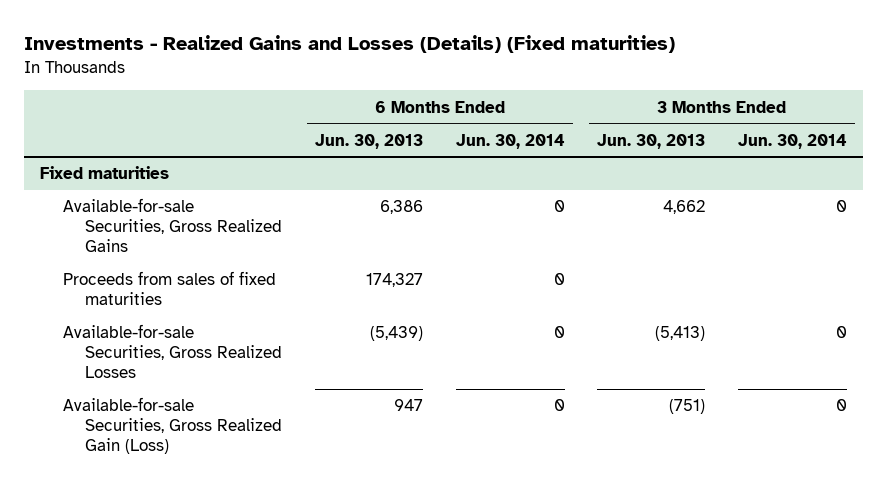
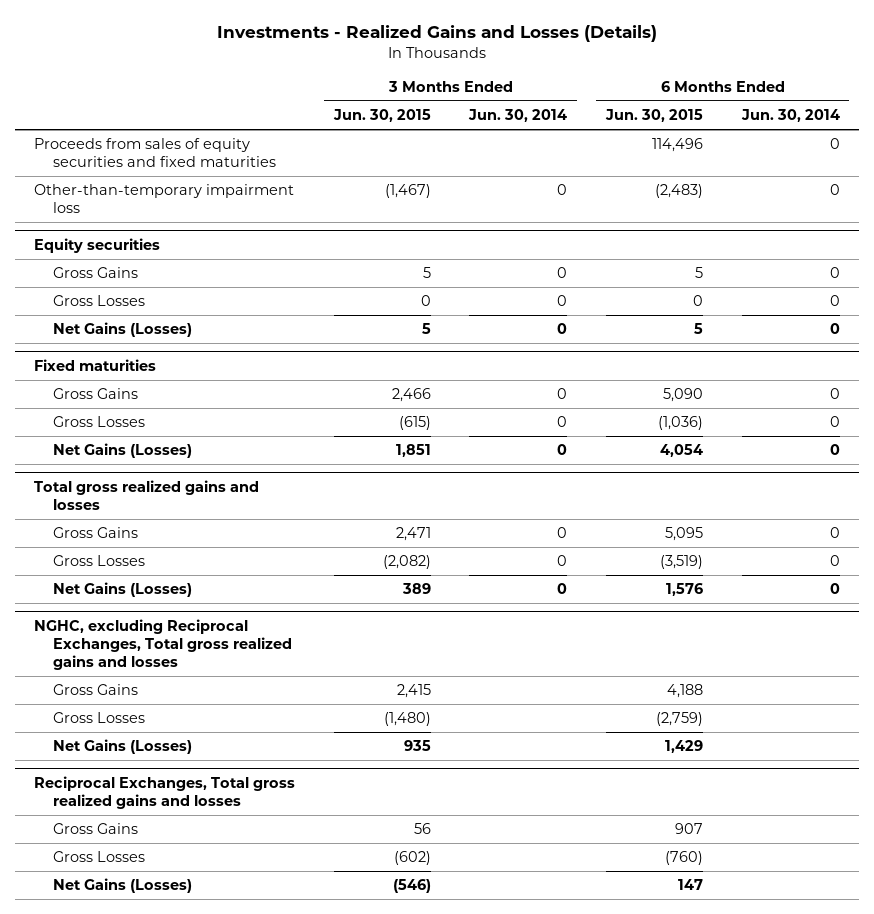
[23,35,675,54] Investments - Realized Gains and Losses (Details) (Fixed maturities) -> [216,24,657,42] Investments - Realized Gains and Losses (Details)
[314,133,423,149] Jun. 30, 2013 -> none
[597,133,706,149] Jun. 30, 2013 -> none
none -> [332,109,431,123] Jun. 30, 2015
none -> [605,109,704,123] Jun. 30, 2015
none -> [34,138,277,168] Proceeds from sales of equity securities and fixed maturities
none -> [34,184,295,214] Other-than-temporary impairment loss
none -> [34,238,161,254] Equity securities
none -> [53,267,139,279] Gross Gains
none -> [53,295,146,307] Gross Losses
none -> [53,322,193,338] Net Gains (Losses)
[62,271,276,306] Proceeds from sales of fixed maturities -> none
[62,198,283,253] Available-for-sale Securities, Gross Realized Gains -> [53,388,139,400] Gross Gains
[62,324,283,379] Available-for-sale Securities, Gross Realized Losses -> [53,416,146,428] Gross Losses
[62,397,283,455] Available-for-sale Securities, Gross Realized Gain (Loss) -> [53,443,193,459] Net Gains (Losses)
none -> [34,480,260,511] Total gross realized gains and losses
none -> [53,527,139,539] Gross Gains
none -> [53,555,146,567] Gross Losses
none -> [53,582,193,598] Net Gains (Losses)
none -> [34,619,293,670] NGHC, excluding Reciprocal Exchanges, Total gross realized gains and losses
none -> [53,684,139,696] Gross Gains
none -> [53,712,146,724] Gross Losses
none -> [53,739,193,755] Net Gains (Losses)
none -> [34,776,296,810] Reciprocal Exchanges, Total gross realized gains and losses
none -> [53,823,139,835] Gross Gains
none -> [53,851,146,863] Gross Losses
none -> [53,878,193,894] Net Gains (Losses)

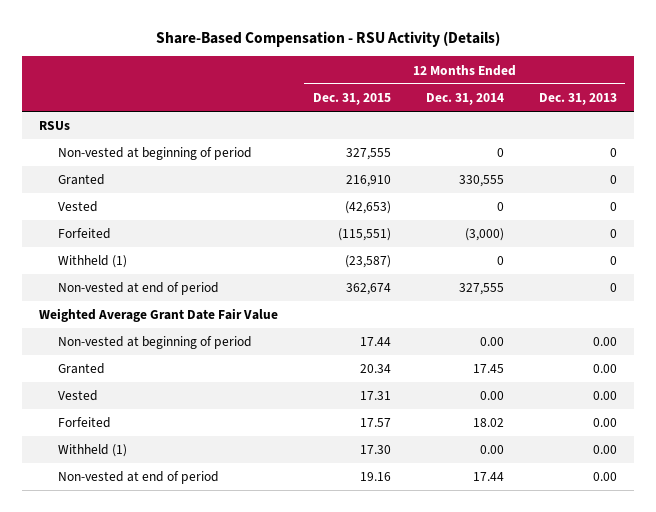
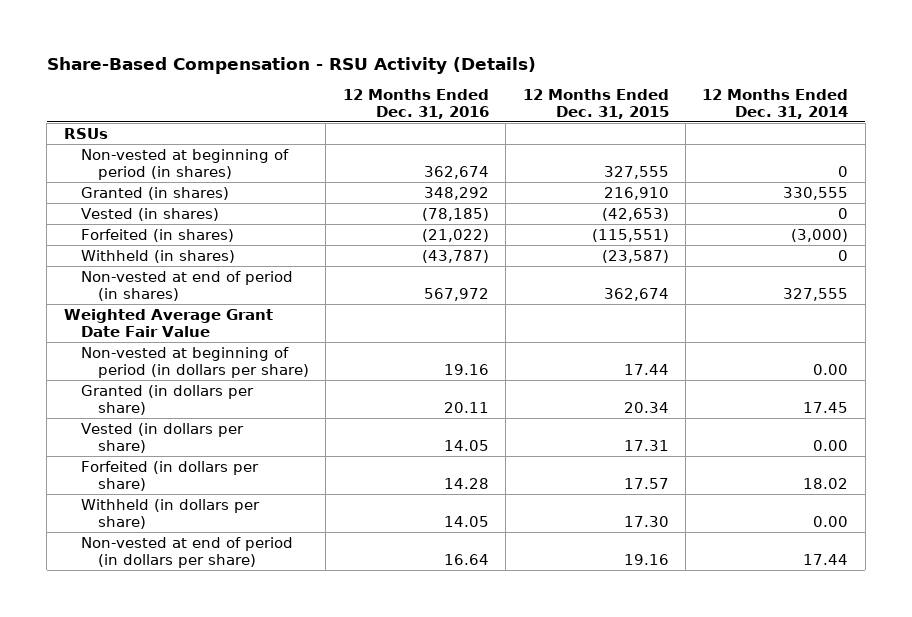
[538,92,617,105] Dec. 31, 2013 -> none
none -> [342,88,489,119] 12 Months Ended Dec. 31, 2016
[58,147,253,161] Non-vested at beginning of period -> [80,148,289,180] Non-vested at beginning of period (in shares)
[58,174,106,186] Granted -> [80,186,229,200] Granted (in shares)
[58,201,99,213] Vested -> [80,207,219,221] Vested (in shares)
[58,228,112,240] Forfeited -> [80,228,234,242] Forfeited (in shares)
[58,255,128,269] Withheld (1) -> [80,249,235,263] Withheld (in shares)
[58,282,220,296] Non-vested at end of period -> [80,270,293,301] Non-vested at end of period (in shares)
[58,336,253,350] Non-vested at beginning of period -> [80,346,309,378] Non-vested at beginning of period (in dollars per share)
[58,363,106,375] Granted -> [80,384,254,415] Granted (in dollars per share)
[58,390,99,402] Vested -> [80,422,244,453] Vested (in dollars per share)
[58,417,112,429] Forfeited -> [80,460,259,491] Forfeited (in dollars per share)
[58,444,128,458] Withheld (1) -> [80,498,260,529] Withheld (in dollars per share)
[58,471,220,485] Non-vested at end of period -> [80,536,293,568] Non-vested at end of period (in dollars per share)

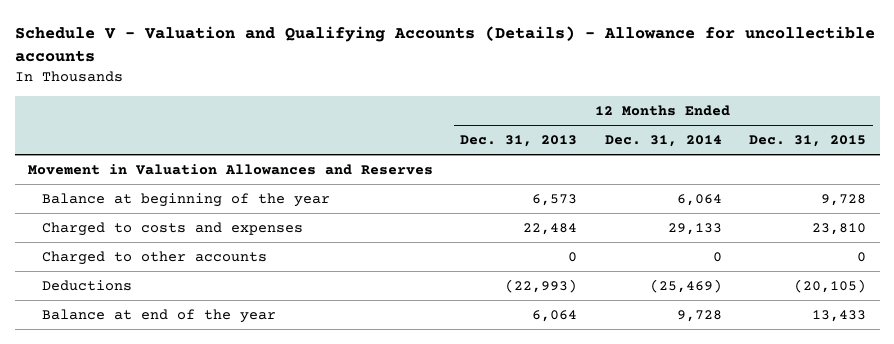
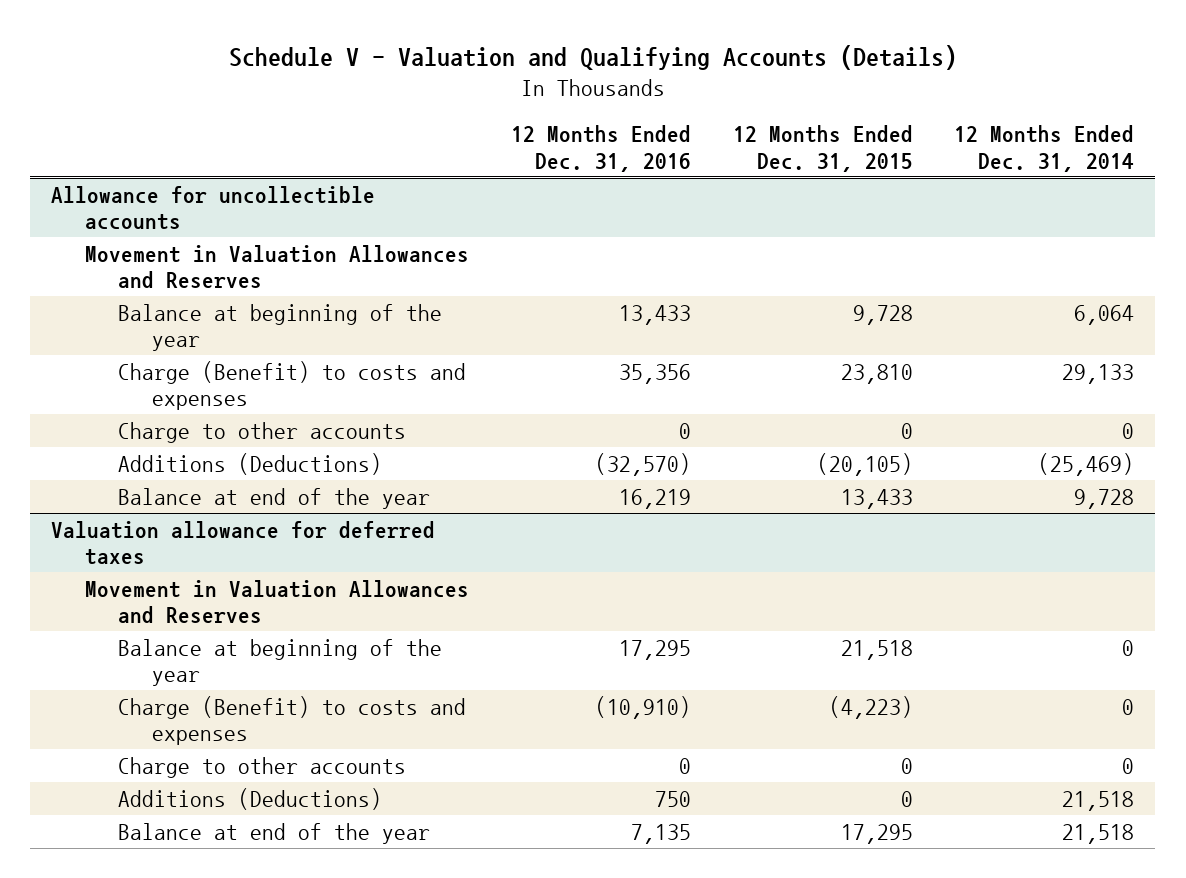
[14,25,875,63] Schedule V - Valuation and Qualifying Accounts (Details) - Allowance for uncollectible accounts -> [228,44,957,70] Schedule V - Valuation and Qualifying Accounts (Details)
[460,135,578,148] Dec. 31, 2013 -> none
none -> [510,125,691,172] 12 Months Ended Dec. 31, 2016
none -> [51,185,376,230] Allowance for uncollectible accounts
[42,221,304,236] Charged to costs and expenses -> [118,360,467,410] Charge (Benefit) to costs and expenses
[42,250,268,265] Charged to other accounts -> [118,421,407,443] Charge to other accounts
[42,279,133,291] Deductions -> [118,452,383,475] Additions (Deductions)
none -> [51,520,436,565] Valuation allowance for deferred taxes
none -> [84,579,469,623] Movement in Valuation Allowances and Reserves
none -> [118,638,443,686] Balance at beginning of the year
none -> [118,695,467,745] Charge (Benefit) to costs and expenses
none -> [118,756,407,778] Charge to other accounts
none -> [118,787,383,810] Additions (Deductions)
none -> [118,822,431,844] Balance at end of the year

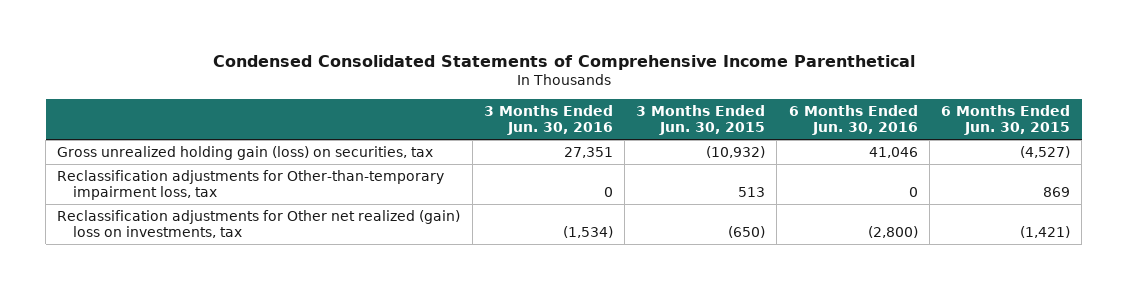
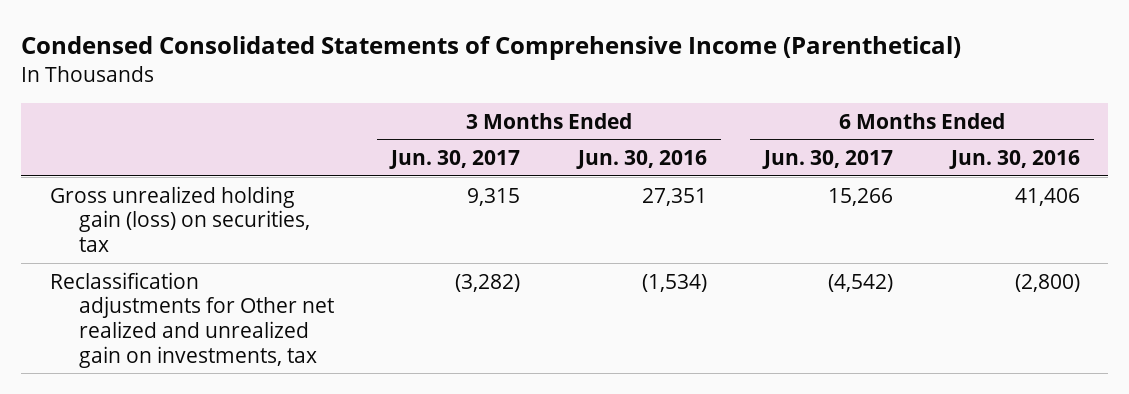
[212,54,915,70] Condensed Consolidated Statements of Comprehensive Income Parenthetical -> [20,35,961,60] Condensed Consolidated Statements of Comprehensive Income (Parenthetical)
[636,105,766,136] 3 Months Ended Jun. 30, 2015 -> none
[941,105,1071,136] 6 Months Ended Jun. 30, 2015 -> none
none -> [389,150,521,170] Jun. 30, 2017
none -> [762,150,894,170] Jun. 30, 2017
[57,170,445,201] Reclassification adjustments for Other-than-temporary impairment loss, tax -> none
[868,147,918,159] 41,046 -> [1014,187,1080,206] 41,406
[57,210,461,239] Reclassification adjustments for Other net realized (gain) loss on investments, tax -> [49,271,334,368] Reclassification adjustments for Other net realized and unrealized gain on investments, tax

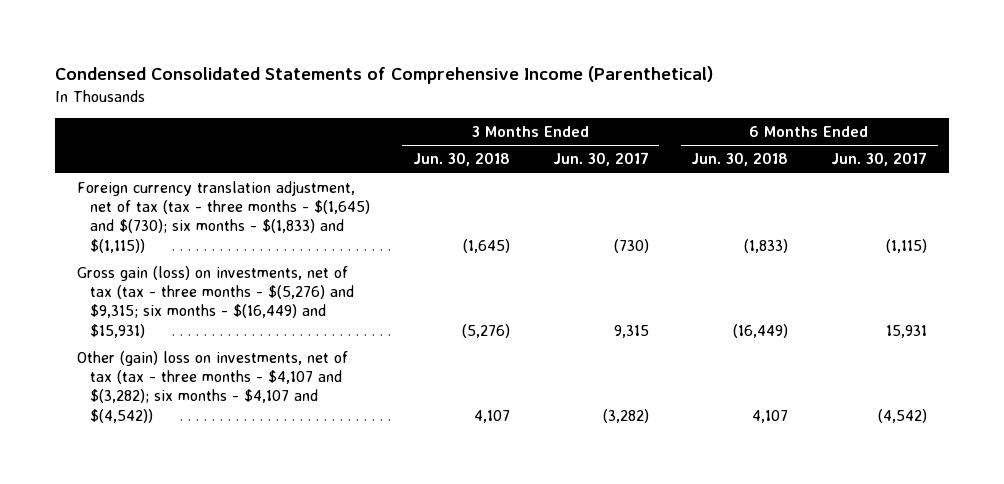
[575,150,707,170] Jun. 30, 2016 -> none
[948,150,1080,170] Jun. 30, 2016 -> none
none -> [412,152,510,167] Jun. 30, 2018
none -> [691,152,789,167] Jun. 30, 2018
none -> [76,181,371,253] Foreign currency translation adjustment, net of tax (tax - three months - $(1,645) and $(730); six months - $(1,833) and $(1,115))
[49,185,310,253] Gross unrealized holding gain (loss) on securities, tax -> [76,266,355,338] Gross gain (loss) on investments, net of tax (tax - three months - $(5,276) and $9,315; six months - $(16,449) and $15,931)
[828,187,894,206] 15,266 -> [886,324,928,338] 15,931
[49,271,334,368] Reclassification adjustments for Other net realized and unrealized gain on investments, tax -> [76,351,348,423] Other (gain) loss on investments, net of tax (tax - three months - $4,107 and $(3,282); six months - $4,107 and $(4,542))

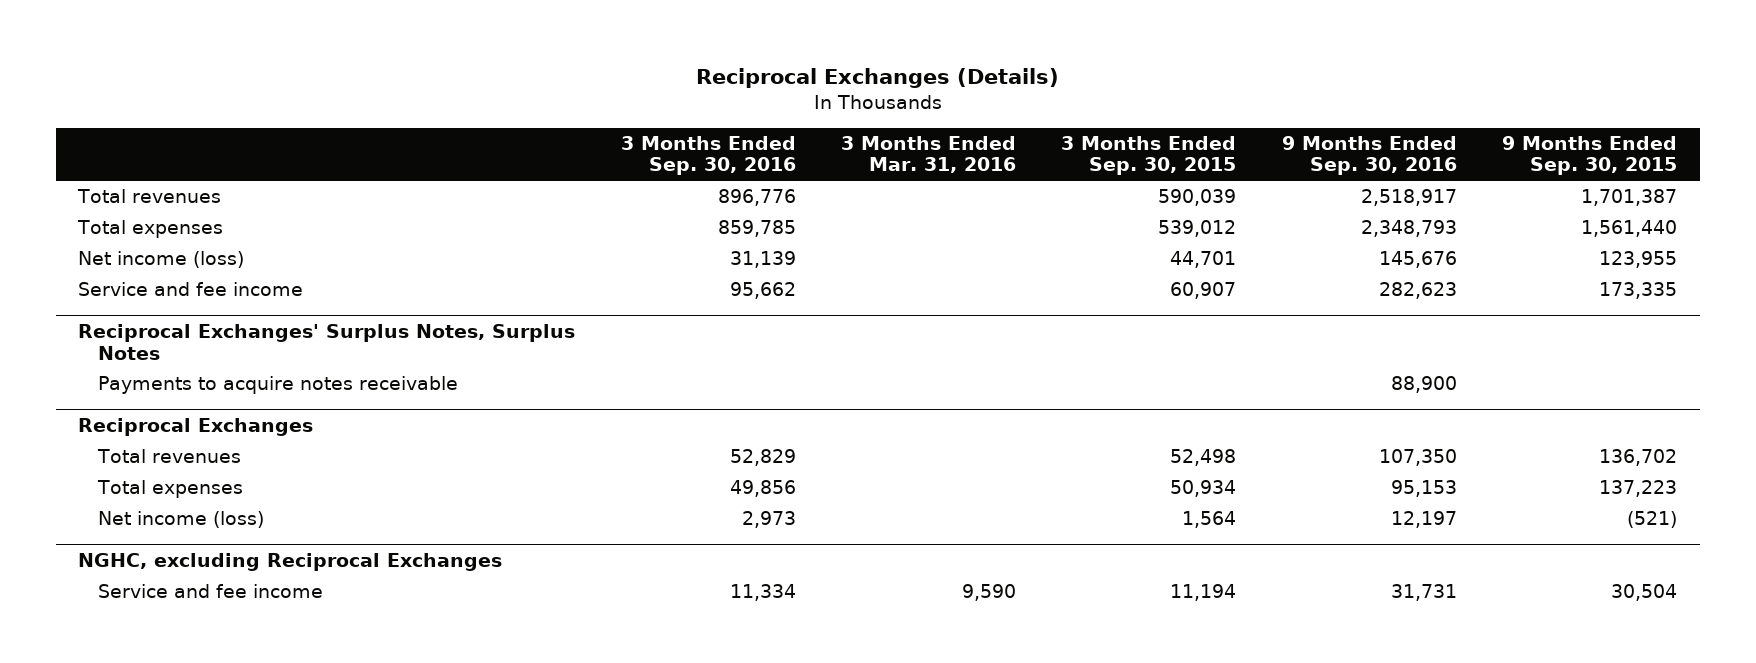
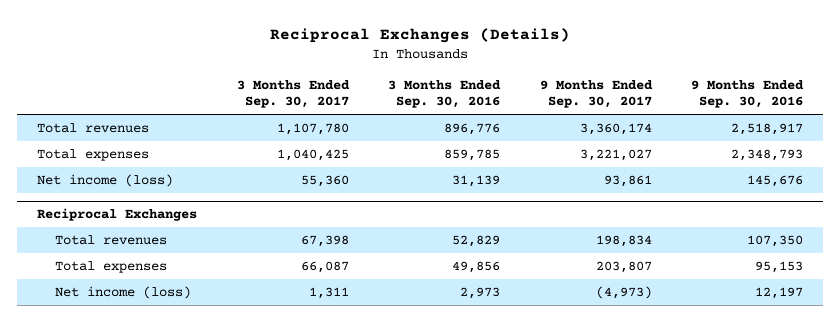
[841,135,1017,174] 3 Months Ended Mar. 31, 2016 -> none
[1061,135,1237,176] 3 Months Ended Sep. 30, 2015 -> none
[1502,135,1678,176] 9 Months Ended Sep. 30, 2015 -> none
none -> [236,80,350,109] 3 Months Ended Sep. 30, 2017
none -> [539,80,653,109] 9 Months Ended Sep. 30, 2017
[78,282,304,297] Service and fee income -> none
[78,324,576,360] Reciprocal Exchanges' Surplus Notes, Surplus Notes -> none
[98,376,459,395] Payments to acquire notes receivable -> none
[78,553,503,572] NGHC, excluding Reciprocal Exchanges -> none
[98,584,324,599] Service and fee income -> none

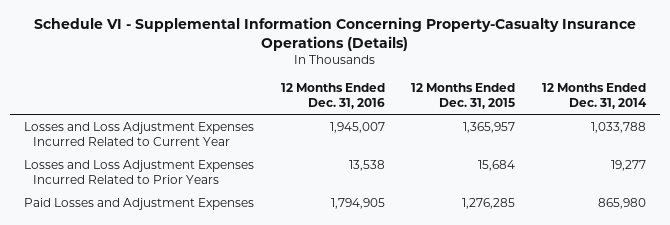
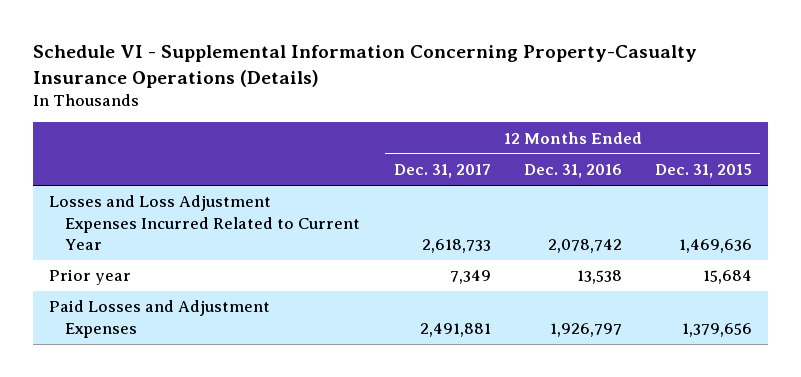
[542,83,648,109] 12 Months Ended Dec. 31, 2014 -> none
none -> [393,164,491,179] Dec. 31, 2017
[329,122,385,134] 1,945,007 -> [547,238,622,253] 2,078,742
[463,122,516,134] 1,365,957 -> [678,238,752,253] 1,469,636
[23,160,254,184] Losses and Loss Adjustment Expenses Incurred Related to Prior Years -> [49,269,132,286] Prior year
[330,198,385,210] 1,794,905 -> [549,322,622,337] 1,926,797
[462,198,516,210] 1,276,285 -> [681,322,752,337] 1,379,656

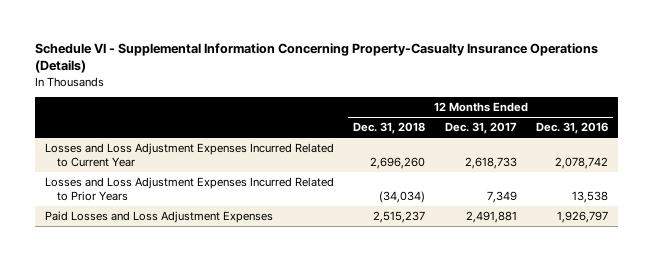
[654,164,752,179] Dec. 31, 2015 -> none
none -> [353,122,426,135] Dec. 31, 2018
[49,269,132,286] Prior year -> [44,177,334,202] Losses and Loss Adjustment Expenses Incurred Related to Prior Years
[49,300,271,338] Paid Losses and Adjustment Expenses -> [44,211,273,224] Paid Losses and Loss Adjustment Expenses

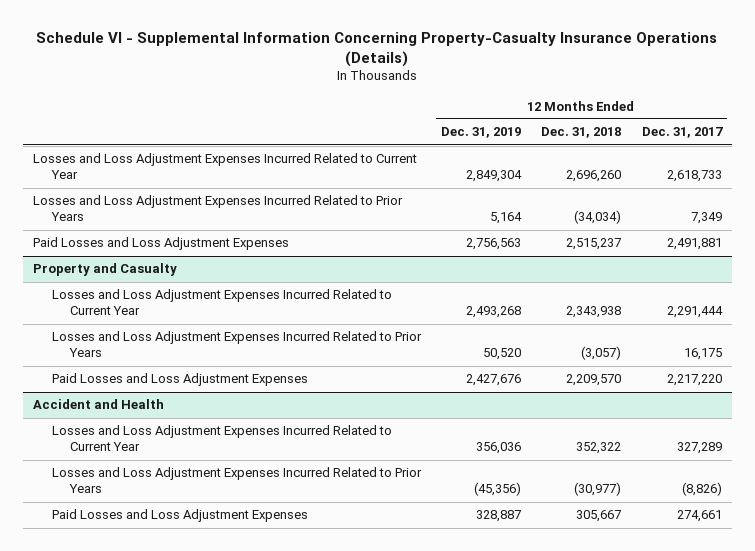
[536,122,609,135] Dec. 31, 2016 -> none
none -> [441,127,522,139] Dec. 31, 2019
none -> [32,263,177,277] Property and Casualty
none -> [51,289,392,316] Losses and Loss Adjustment Expenses Incurred Related to Current Year
none -> [51,331,422,358] Losses and Loss Adjustment Expenses Incurred Related to Prior Years
none -> [51,373,308,387] Paid Losses and Loss Adjustment Expenses
none -> [32,399,164,410] Accident and Health
none -> [51,425,392,452] Losses and Loss Adjustment Expenses Incurred Related to Current Year
none -> [51,467,422,494] Losses and Loss Adjustment Expenses Incurred Related to Prior Years
none -> [51,509,308,523] Paid Losses and Loss Adjustment Expenses

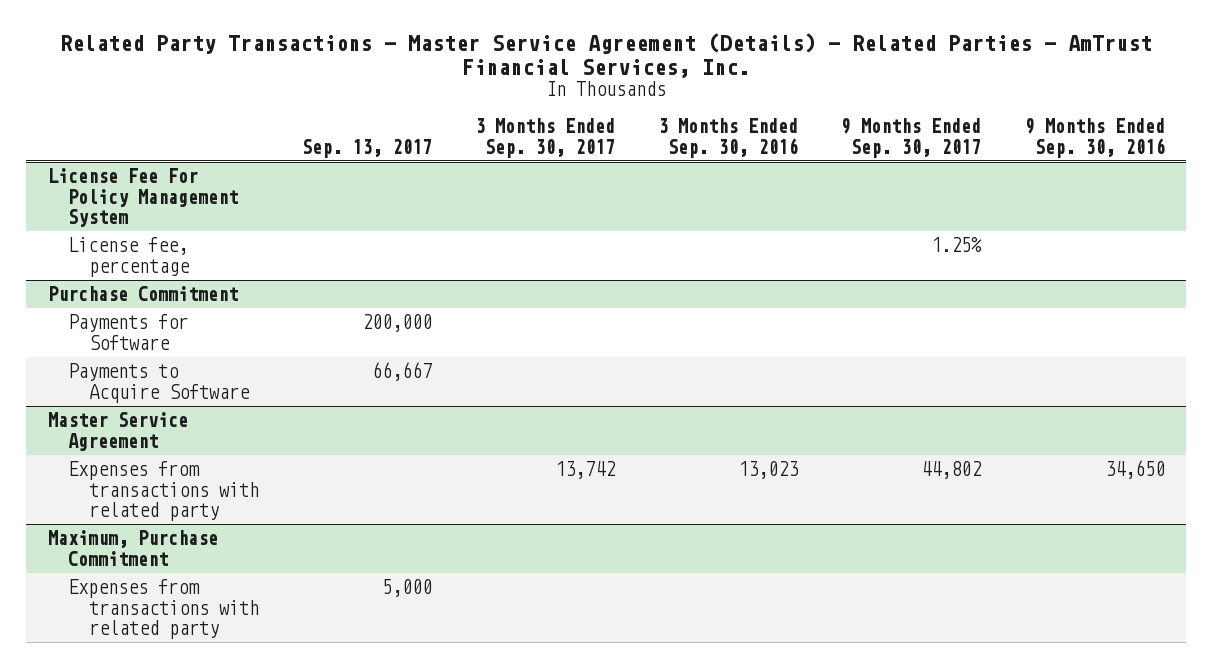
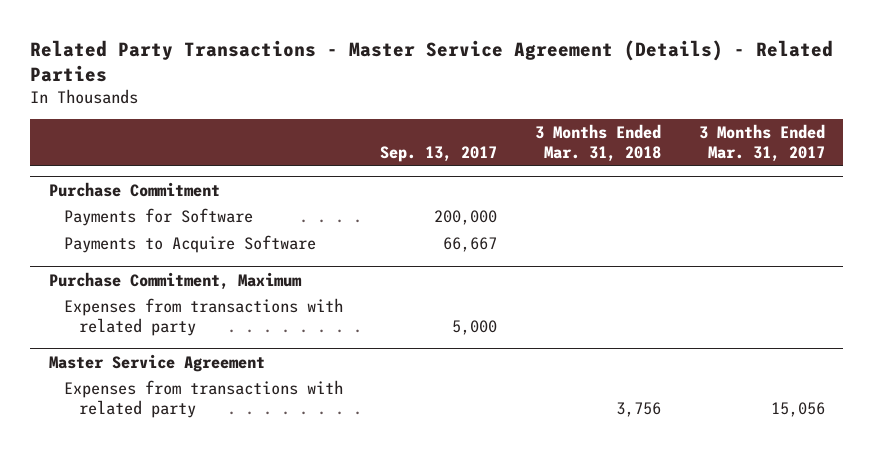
[60,32,1153,79] Related Party Transactions - Master Service Agreement (Details) - Related Parties - AmTrust Financial Services, Inc. -> [30,39,834,82] Related Party Transactions - Master Service Agreement (Details) - Related Parties
[475,118,616,158] 3 Months Ended Sep. 30, 2017 -> none
[658,118,799,158] 3 Months Ended Sep. 30, 2016 -> none
[841,118,982,158] 9 Months Ended Sep. 30, 2017 -> none
[1024,118,1165,158] 9 Months Ended Sep. 30, 2016 -> none
none -> [535,124,662,162] 3 Months Ended Mar. 31, 2018
none -> [698,124,825,162] 3 Months Ended Mar. 31, 2017
[47,168,239,227] License Fee For Policy Management System -> none
[68,237,191,277] License fee, percentage -> none
none -> [48,271,302,290] Purchase Commitment, Maximum
none -> [63,298,343,336] Expenses from transactions with related party
[47,530,218,566] Maximum, Purchase Commitment -> none
[68,579,260,639] Expenses from transactions with related party -> none

